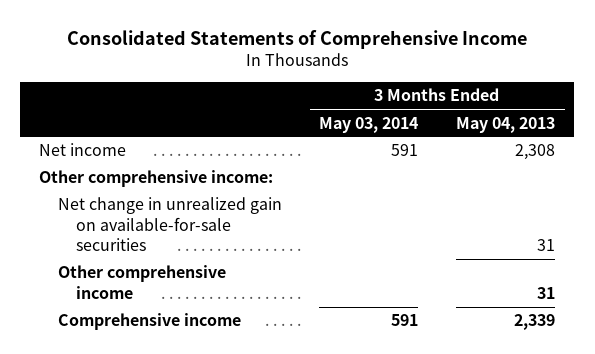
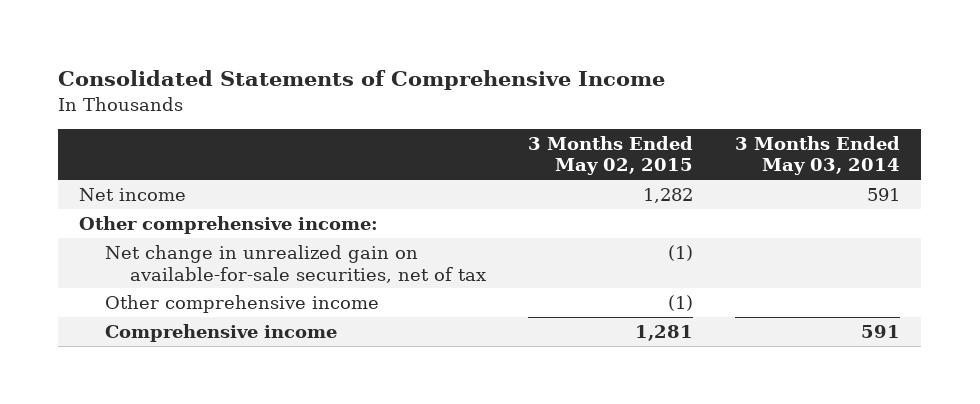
[456,116,556,133] May 04, 2013 -> none
none -> [528,135,694,176] 3 Months Ended May 02, 2015
[57,197,282,252] Net change in unrealized gain on available-for-sale securities -> [104,244,487,283] Net change in unrealized gain on available-for-sale securities, net of tax

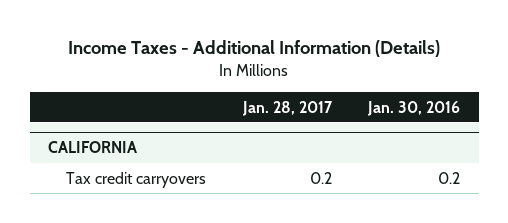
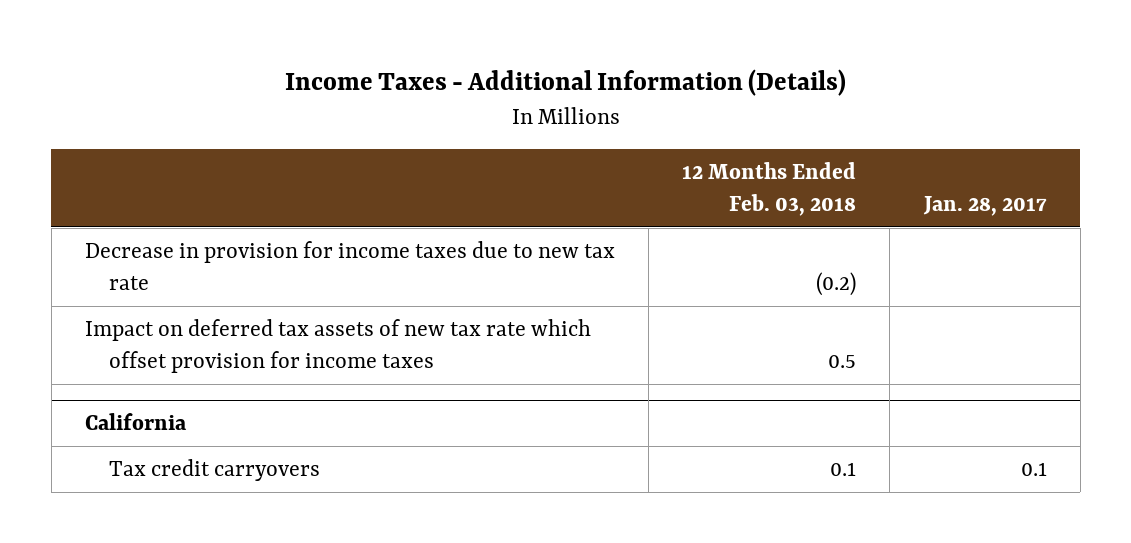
[367,100,461,116] Jan. 30, 2016 -> none
none -> [682,161,857,217] 12 Months Ended Feb. 03, 2018
none -> [84,240,615,291] Decrease in provision for income taxes due to new tax rate
none -> [84,318,591,374] Impact on deferred tax assets of new tax rate which offset provision for income taxes
[47,141,137,154] CALIFORNIA -> [84,413,187,431] California
[309,171,332,184] 0.2 -> [1020,461,1047,476] 0.1

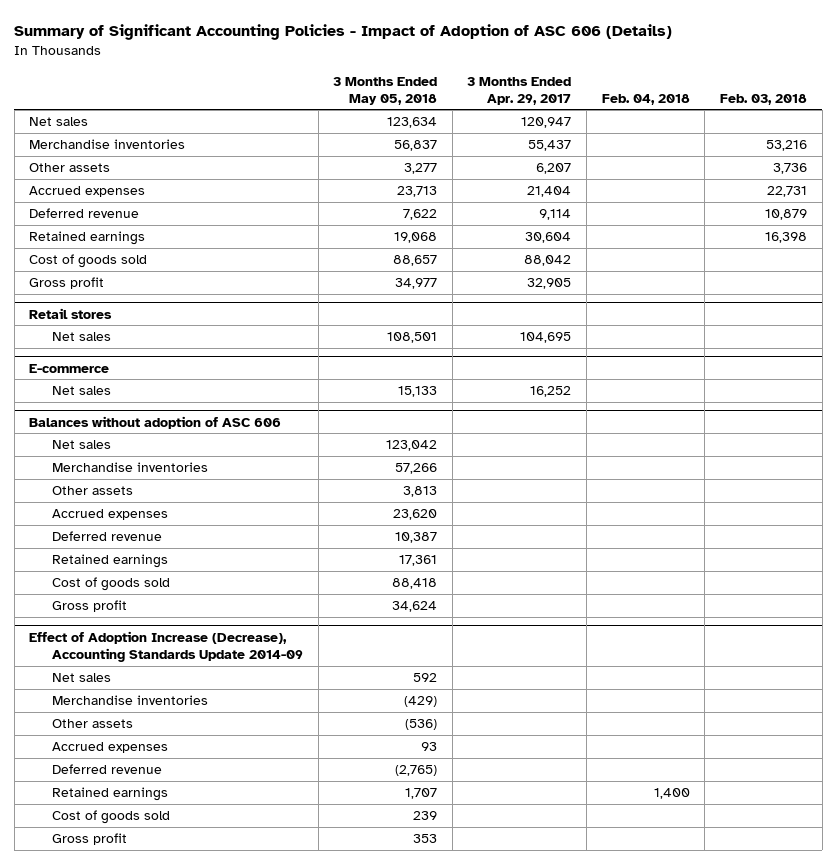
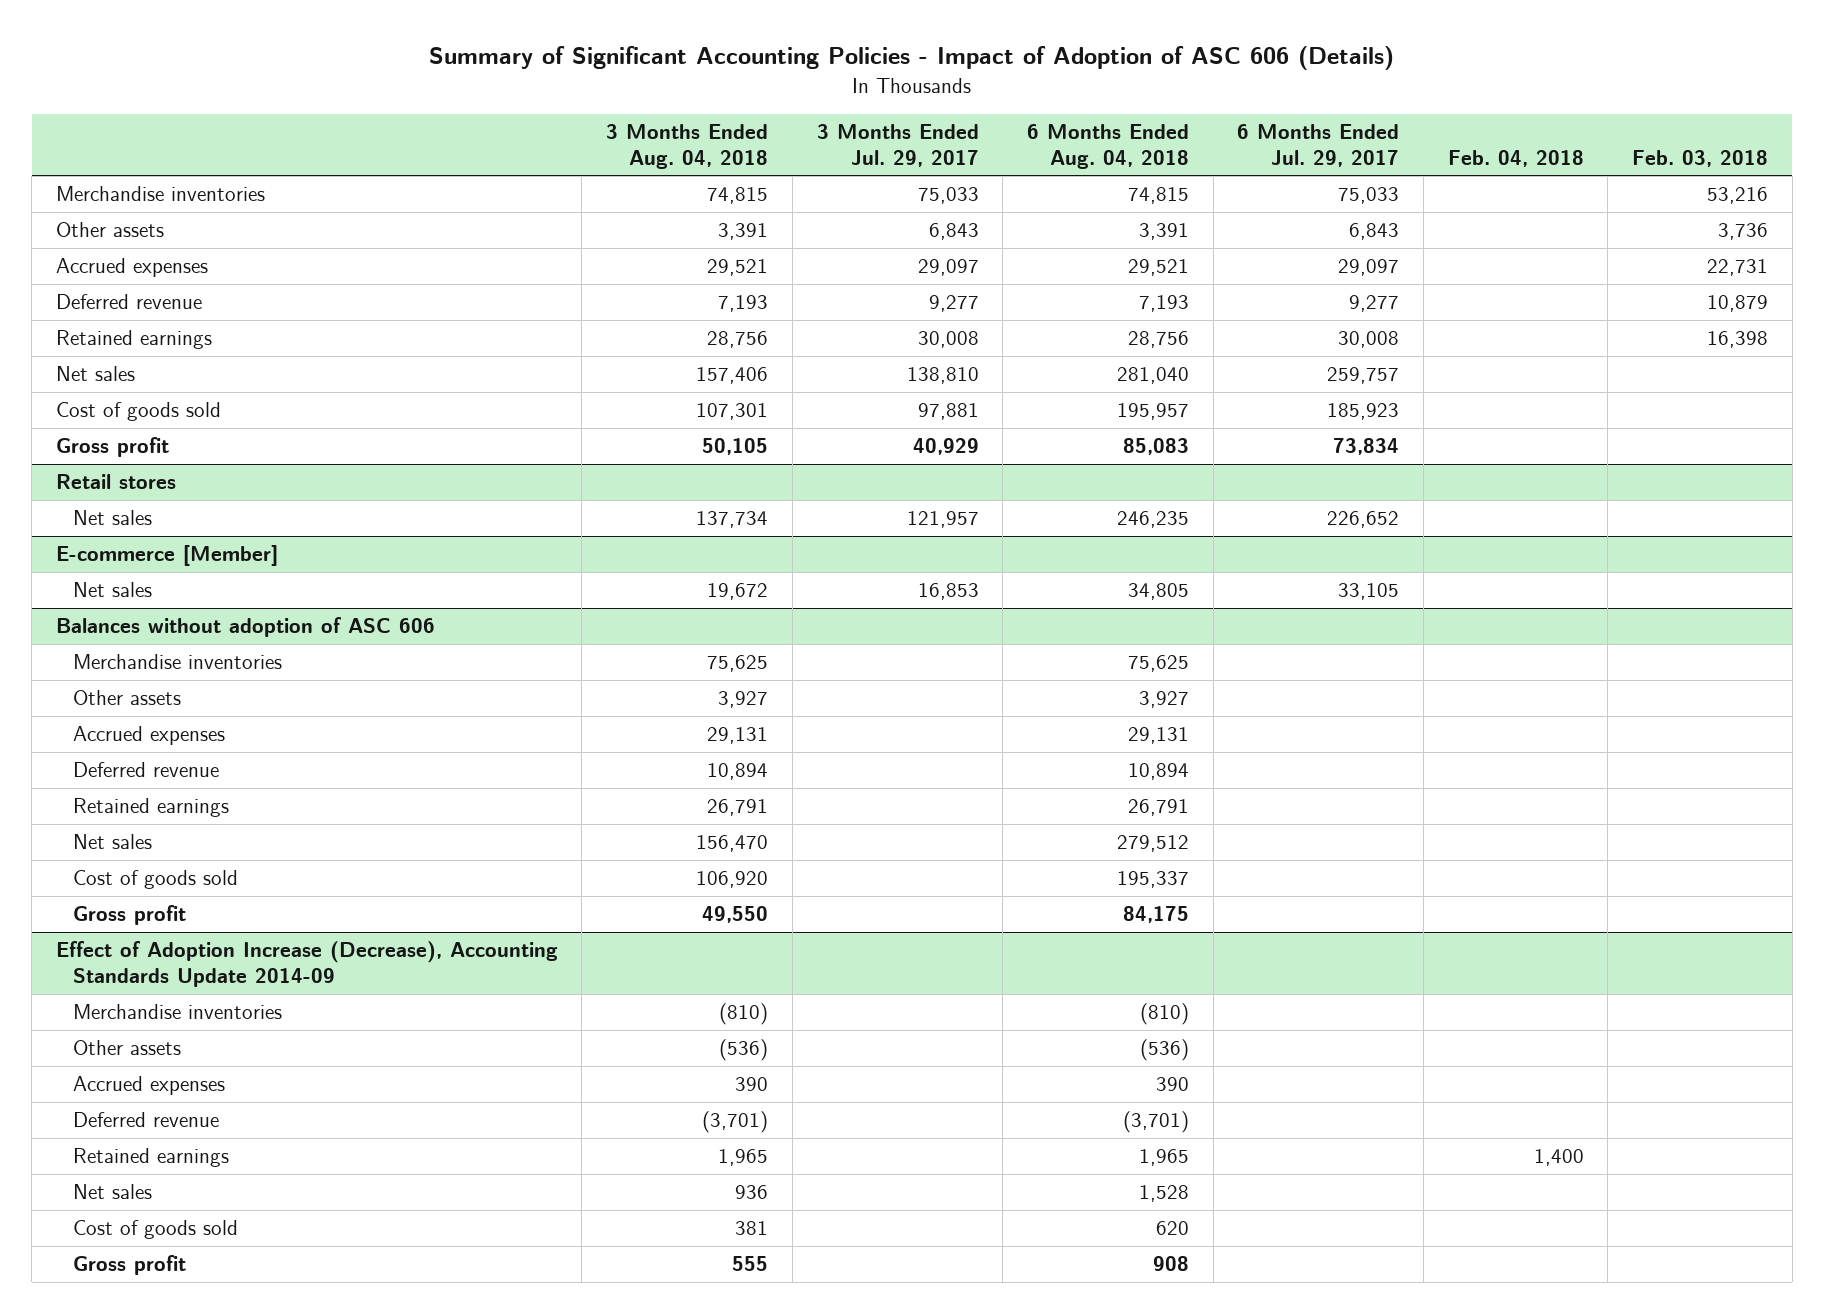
[333,76,438,105] 3 Months Ended May 05, 2018 -> none
[467,76,572,105] 3 Months Ended Apr. 29, 2017 -> none
none -> [606,124,769,169] 3 Months Ended Aug. 04, 2018
none -> [816,124,979,167] 3 Months Ended Jul. 29, 2017
none -> [1026,124,1189,169] 6 Months Ended Aug. 04, 2018
none -> [1237,124,1400,167] 6 Months Ended Jul. 29, 2017
[29,117,89,127] Net sales -> [55,366,135,382] Net sales
[29,363,110,373] E-commerce -> [55,545,278,567] E-commerce [Member]
[51,440,111,450] Net sales -> [73,834,153,850] Net sales
[51,673,111,683] Net sales -> [73,1184,153,1200] Net sales

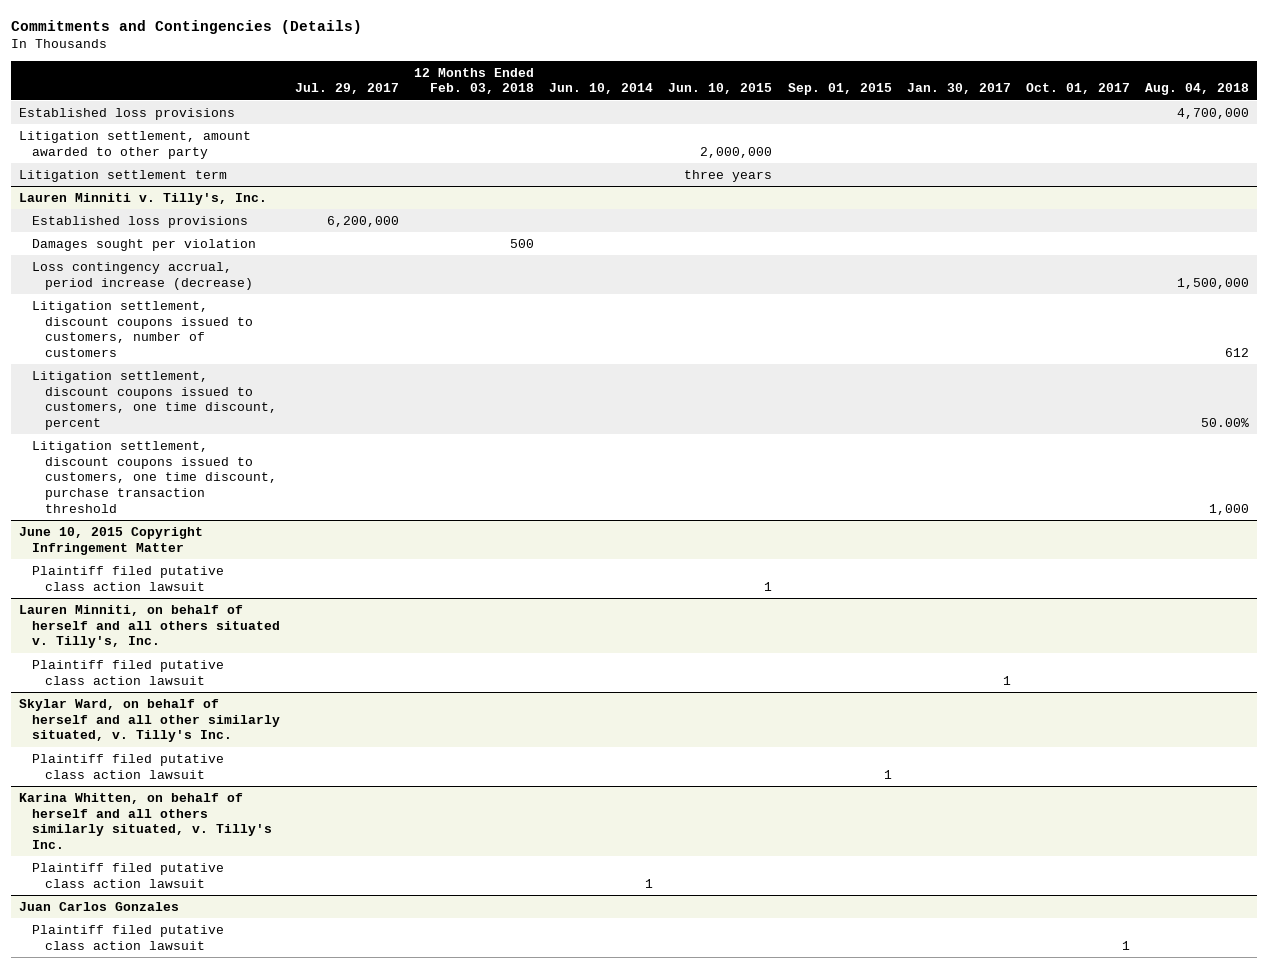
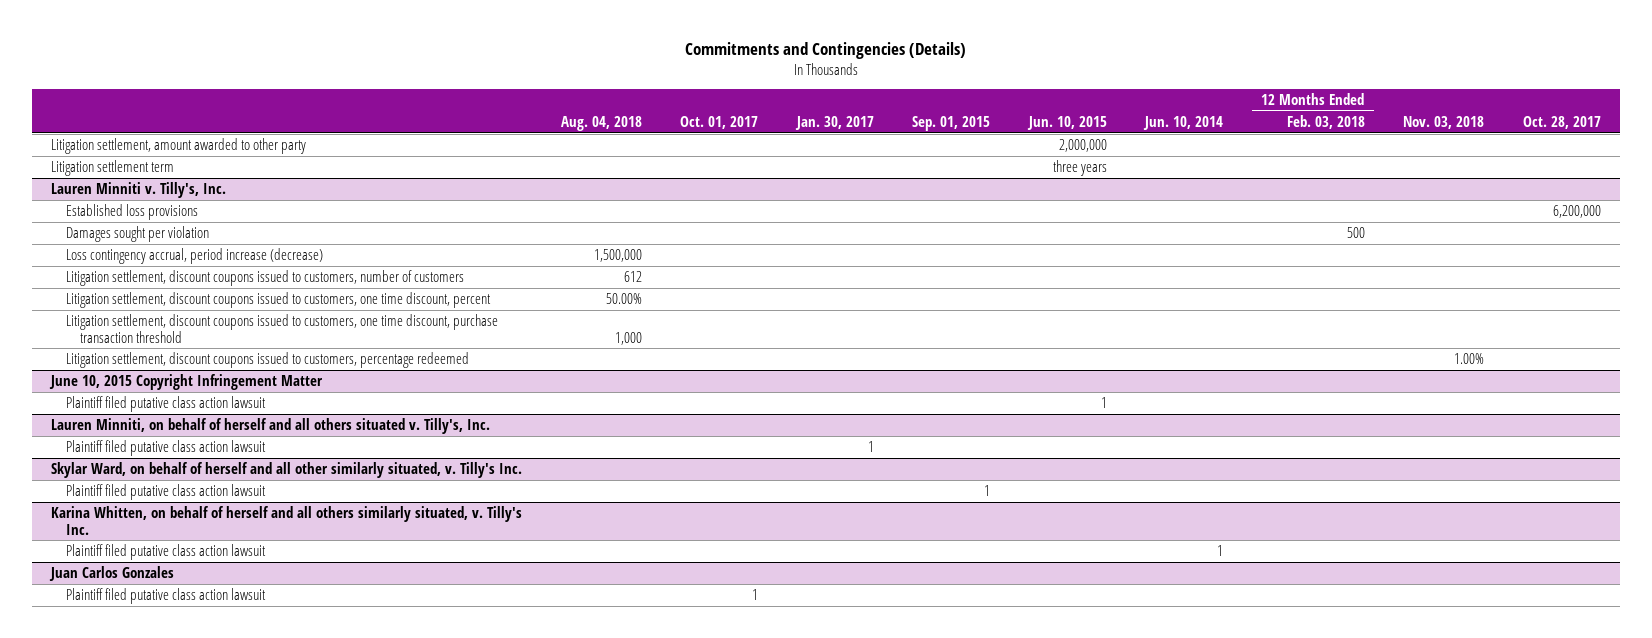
[294,83,399,95] Jul. 29, 2017 -> none
none -> [1403,115,1485,129] Nov. 03, 2018
none -> [1522,115,1601,129] Oct. 28, 2017
[18,107,235,120] Established loss provisions -> none
none -> [65,351,469,368] Litigation settlement, discount coupons issued to customers, percentage redeemed

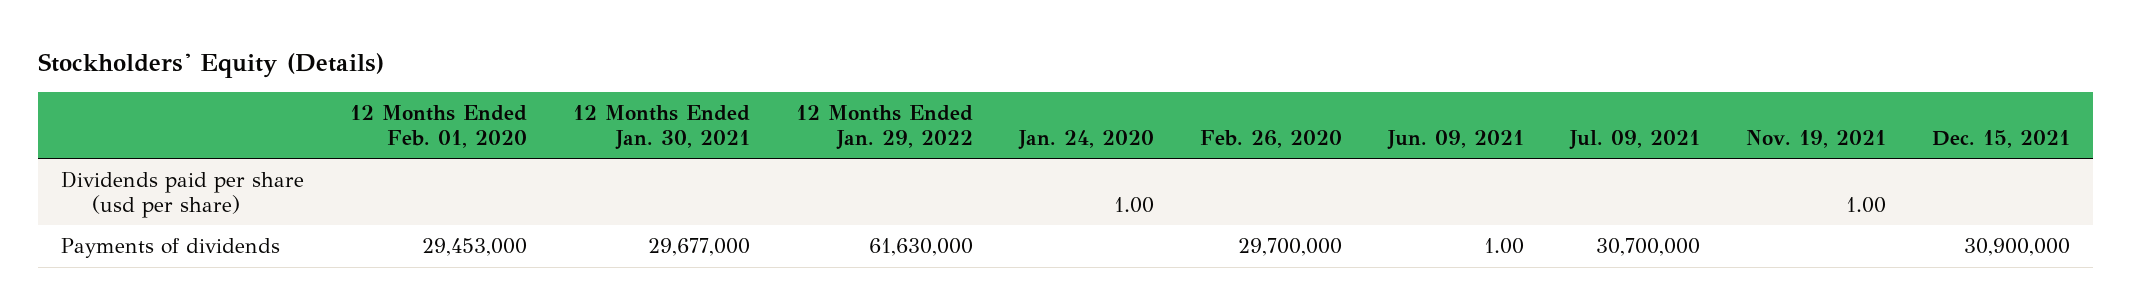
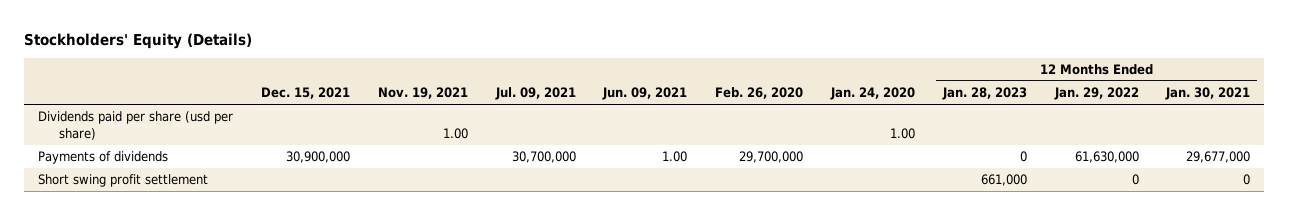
[349,104,527,148] 12 Months Ended Feb. 01, 2020 -> none
none -> [941,87,1027,101] Jan. 28, 2023
none -> [38,174,209,188] Short swing profit settlement

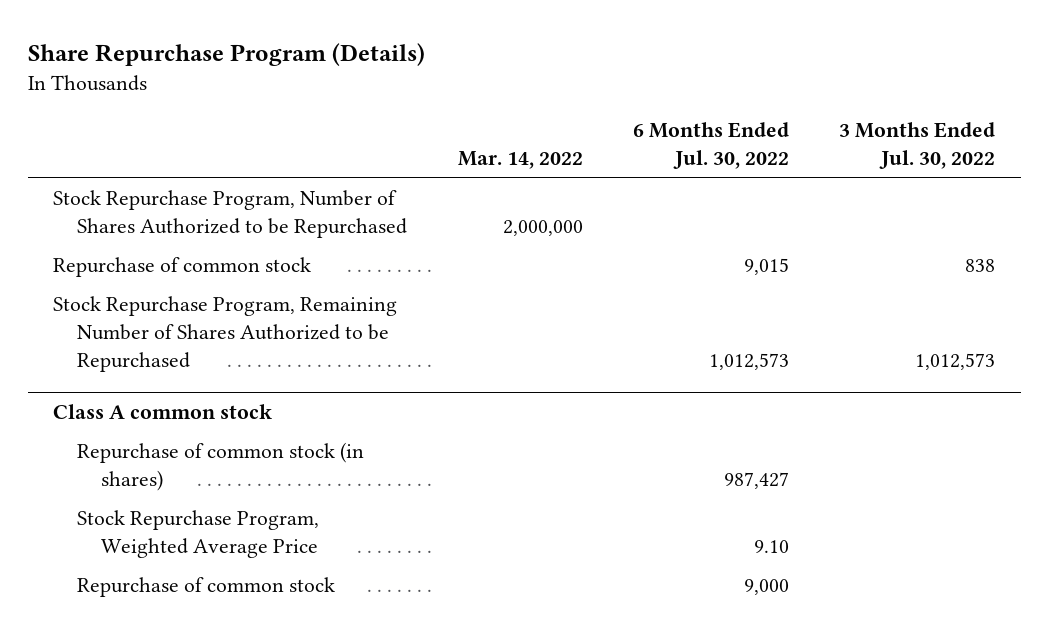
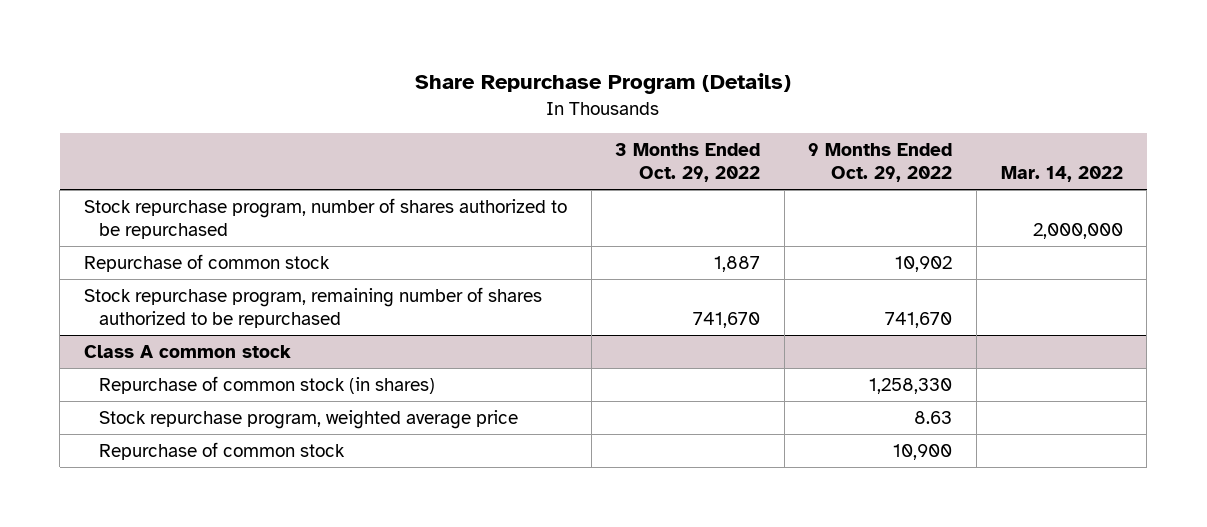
[633,122,790,170] 6 Months Ended Jul. 30, 2022 -> none
[839,122,996,170] 3 Months Ended Jul. 30, 2022 -> none
none -> [615,143,761,182] 3 Months Ended Oct. 29, 2022
none -> [808,143,953,182] 9 Months Ended Oct. 29, 2022
[53,190,408,238] Stock Repurchase Program, Number of Shares Authorized to be Repurchased -> [83,198,567,239] Stock repurchase program, number of shares authorized to be repurchased
[53,296,398,372] Stock Repurchase Program, Remaining Number of Shares Authorized to be Repurchased -> [83,287,542,328] Stock repurchase program, remaining number of shares authorized to be repurchased
[77,510,320,558] Stock Repurchase Program, Weighted Average Price -> [98,410,518,430] Stock repurchase program, weighted average price

